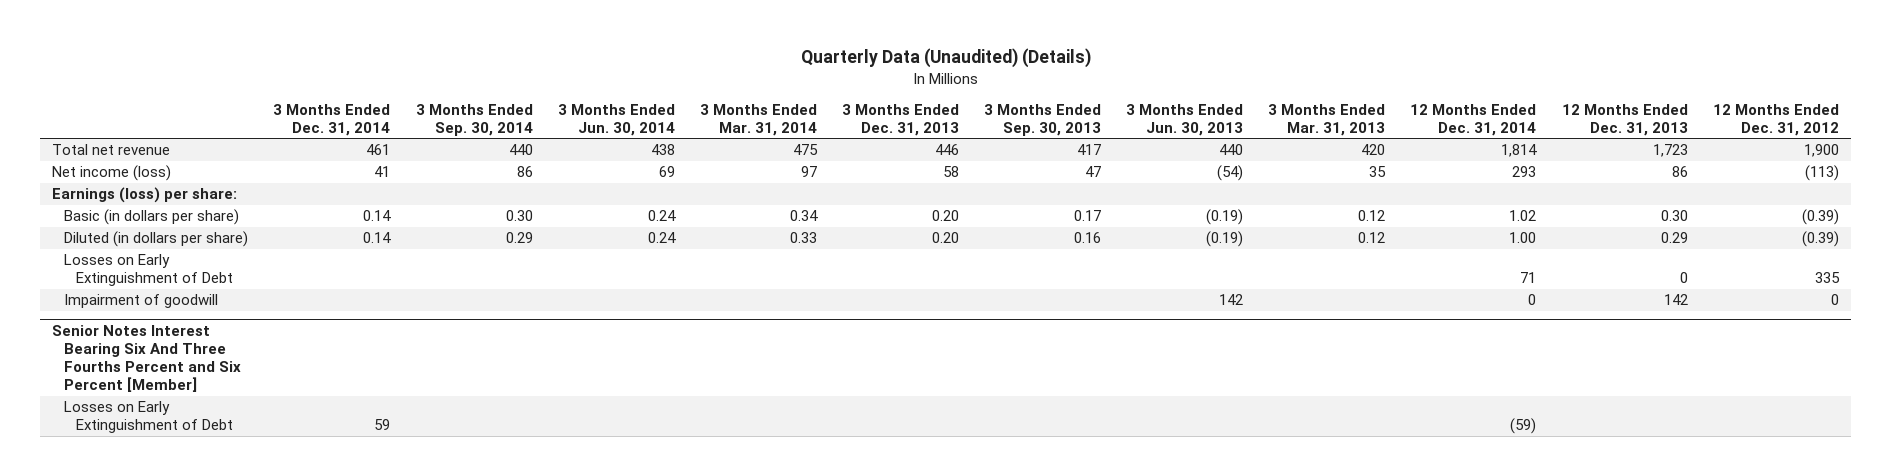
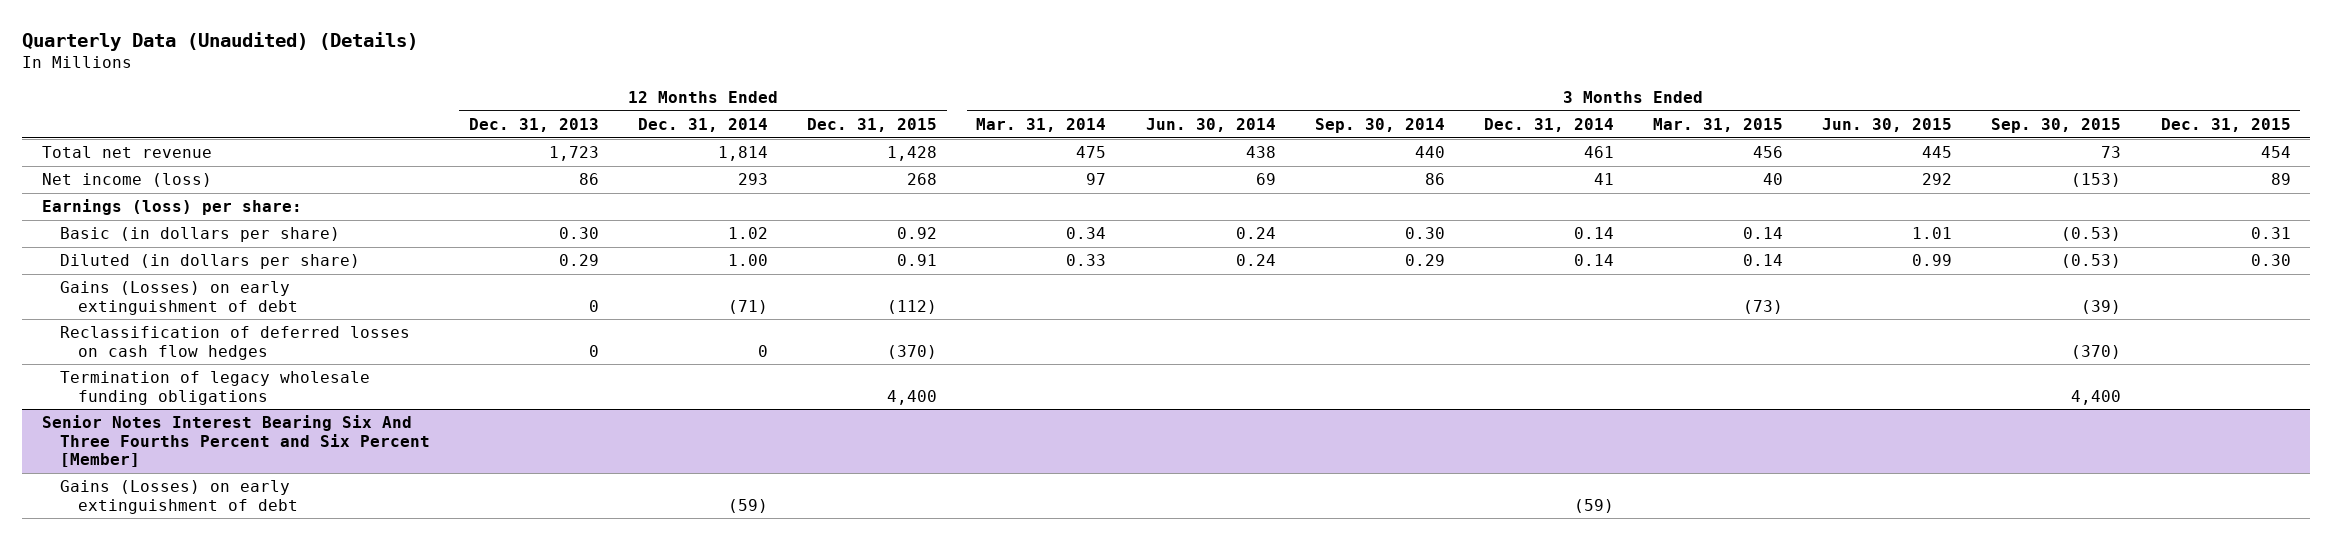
[841,103,959,136] 3 Months Ended Dec. 31, 2013 -> none
[984,103,1102,136] 3 Months Ended Sep. 30, 2013 -> none
[1126,103,1244,136] 3 Months Ended Jun. 30, 2013 -> none
[1268,103,1386,136] 3 Months Ended Mar. 31, 2013 -> none
[1712,103,1839,136] 12 Months Ended Dec. 31, 2012 -> none
none -> [807,118,938,133] Dec. 31, 2015
none -> [1653,118,1784,133] Mar. 31, 2015
none -> [1822,118,1953,133] Jun. 30, 2015
none -> [1991,118,2122,134] Sep. 30, 2015
none -> [2160,118,2291,133] Dec. 31, 2015
[64,294,219,309] Impairment of goodwill -> none
[64,254,233,287] Losses on Early Extinguishment of Debt -> [59,281,298,315] Gains (Losses) on early extinguishment of debt
[1520,272,1537,284] 71 -> [728,299,769,314] (71)
none -> [59,326,410,360] Reclassification of deferred losses on cash flow hedges
none -> [59,371,370,405] Termination of legacy wholesale funding obligations
[64,401,233,434] Losses on Early Extinguishment of Debt -> [59,480,298,514] Gains (Losses) on early extinguishment of debt
[374,419,391,431] 59 -> [1573,498,1614,513] (59)

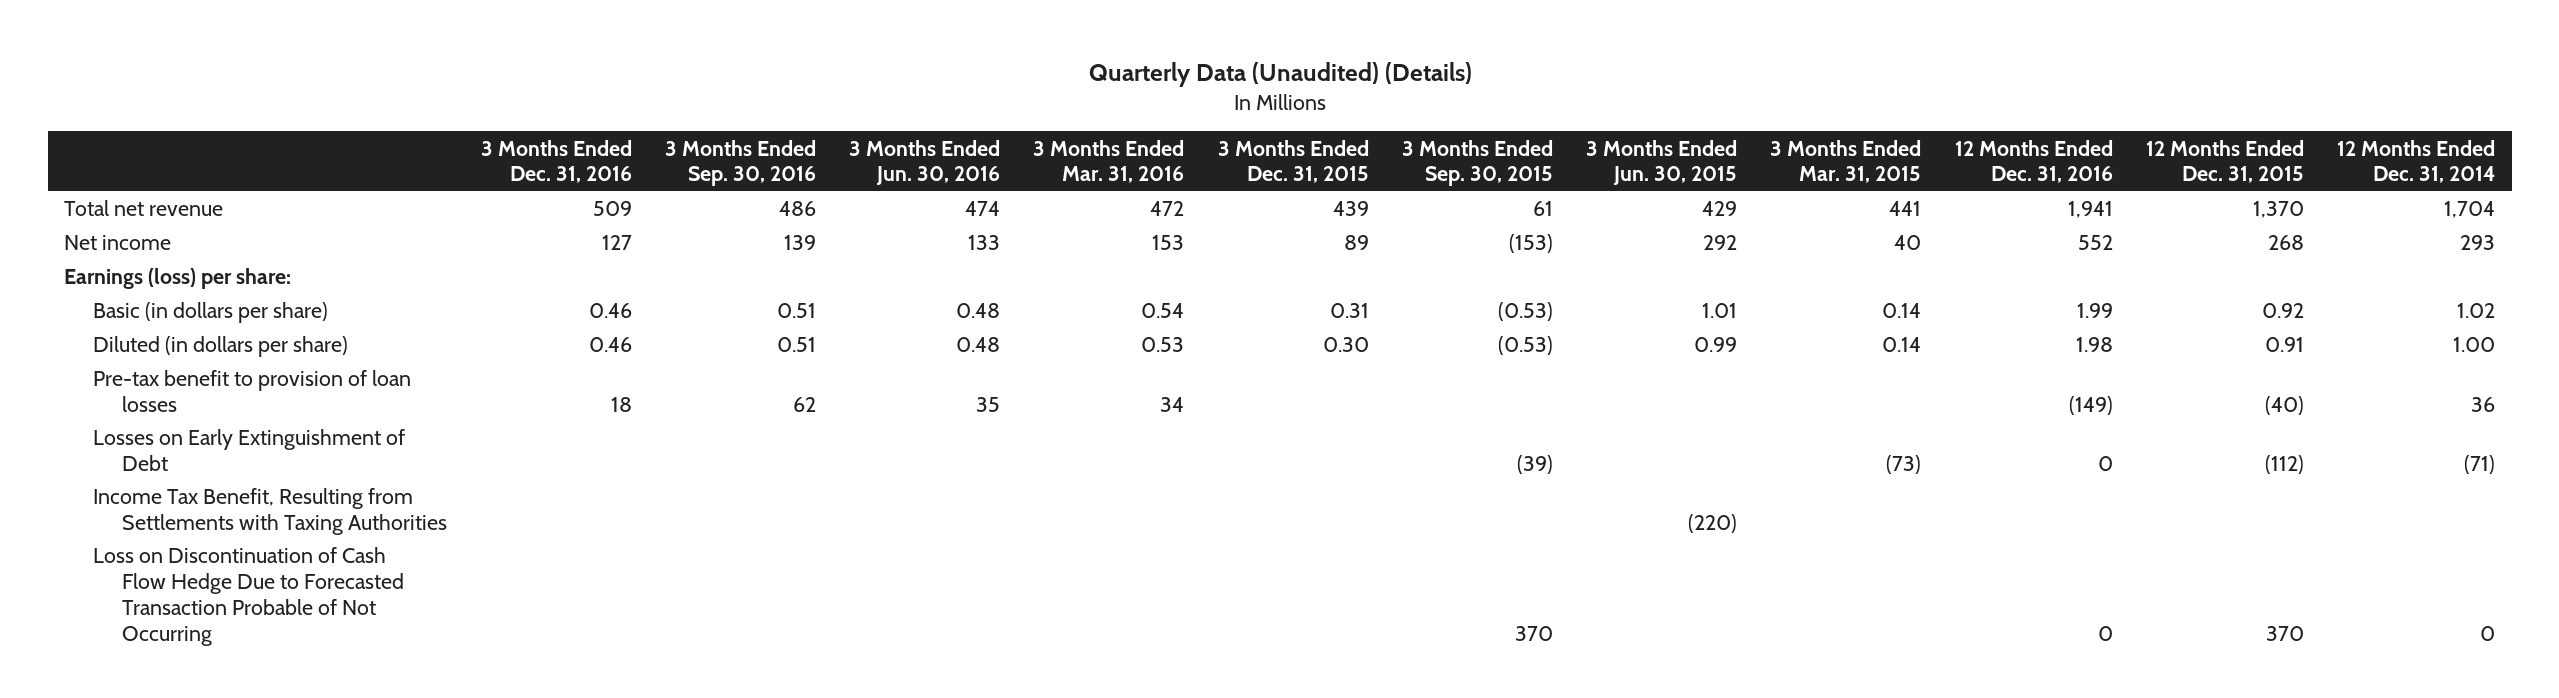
[468,118,599,133] Dec. 31, 2013 -> none
[976,118,1107,133] Mar. 31, 2014 -> none
[1145,118,1276,133] Jun. 30, 2014 -> none
[1314,118,1445,134] Sep. 30, 2014 -> none
[1483,118,1614,133] Dec. 31, 2014 -> none
none -> [480,139,632,184] 3 Months Ended Dec. 31, 2016
none -> [664,139,816,187] 3 Months Ended Sep. 30, 2016
none -> [849,139,1001,186] 3 Months Ended Jun. 30, 2016
none -> [1033,139,1185,184] 3 Months Ended Mar. 31, 2016
none -> [1954,139,2113,184] 12 Months Ended Dec. 31, 2016
[718,146,769,162] 1,814 -> [2444,201,2496,219] 1,704
[887,146,938,162] 1,428 -> [2252,201,2304,219] 1,370
[1753,146,1784,159] 456 -> [1889,201,1922,217] 441
[1922,146,1953,159] 445 -> [1702,201,1738,217] 429
[2101,146,2122,159] 73 -> [1532,201,1553,217] 61
[2260,146,2291,159] 454 -> [1332,201,1369,217] 439
[41,173,212,188] Net income (loss) -> [64,235,172,251] Net income
[59,371,370,405] Termination of legacy wholesale funding obligations -> none
[41,415,430,468] Senior Notes Interest Bearing Six And Three Fourths Percent and Six Percent [Member] -> none
[59,480,298,514] Gains (Losses) on early extinguishment of debt -> none
none -> [93,370,412,413] Pre-tax benefit to provision of loan losses
[59,281,298,315] Gains (Losses) on early extinguishment of debt -> [93,429,406,472] Losses on Early Extinguishment of Debt
none -> [93,488,448,536] Income Tax Benefit, Resulting from Settlements with Taxing Authorities
[59,326,410,360] Reclassification of deferred losses on cash flow hedges -> [93,547,405,646] Loss on Discontinuation of Cash Flow Hedge Due to Forecasted Transaction Probable of Not Occurring
[887,344,938,359] (370) -> [2265,625,2304,641] 370
[2071,344,2122,359] (370) -> [1514,625,1553,641] 370

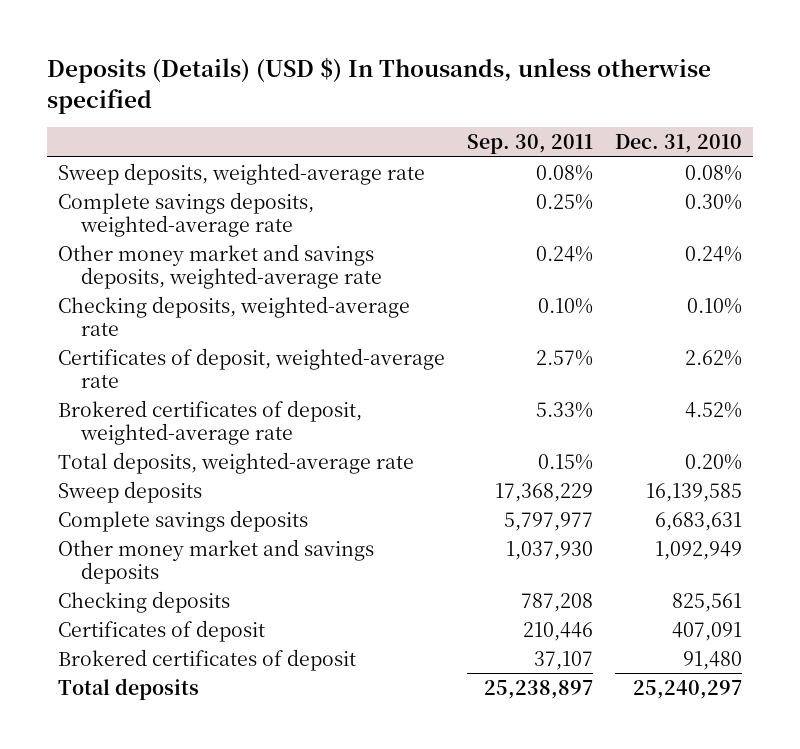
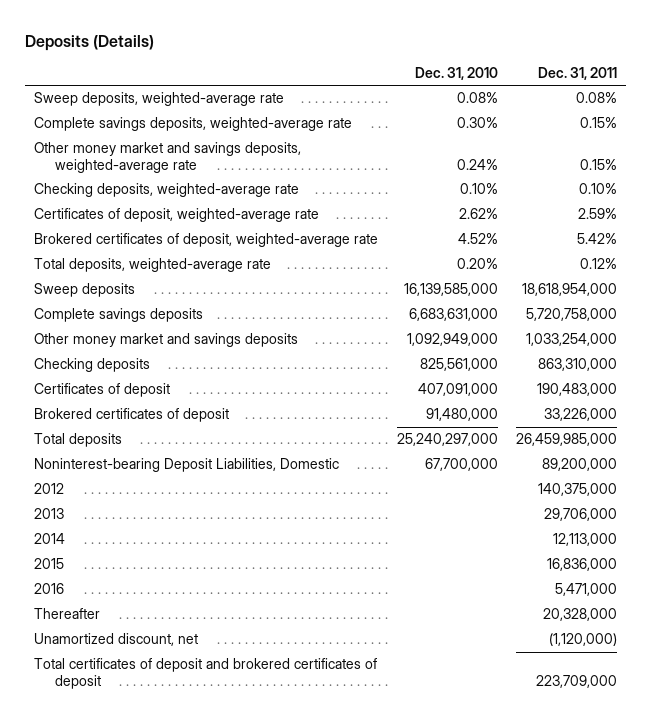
[47,57,712,114] Deposits (Details) (USD $) In Thousands, unless otherwise specified -> [25,34,155,51] Deposits (Details)
[467,134,594,155] Sep. 30, 2011 -> none
none -> [538,66,618,80] Dec. 31, 2011
[646,482,743,502] 16,139,585 -> [403,283,498,297] 16,139,585,000
[655,511,743,531] 6,683,631 -> [408,308,498,322] 6,683,631,000
[655,540,743,560] 1,092,949 -> [406,333,498,347] 1,092,949,000
[672,592,743,612] 825,561 -> [419,358,498,372] 825,561,000
[672,621,743,641] 407,091 -> [417,383,498,397] 407,091,000
[683,650,743,670] 91,480 -> [425,408,498,422] 91,480,000
[633,679,743,699] 25,240,297 -> [396,433,498,447] 25,240,297,000
none -> [34,458,340,473] Noninterest-bearing Deposit Liabilities, Domestic
none -> [34,483,65,495] 2012
none -> [34,508,65,520] 2013
none -> [34,533,66,545] 2014
none -> [34,558,65,570] 2015
none -> [34,583,65,595] 2016
none -> [34,608,101,620] Thereafter
none -> [34,633,199,647] Unamortized discount, net
none -> [34,658,378,689] Total certificates of deposit and brokered certificates of deposit

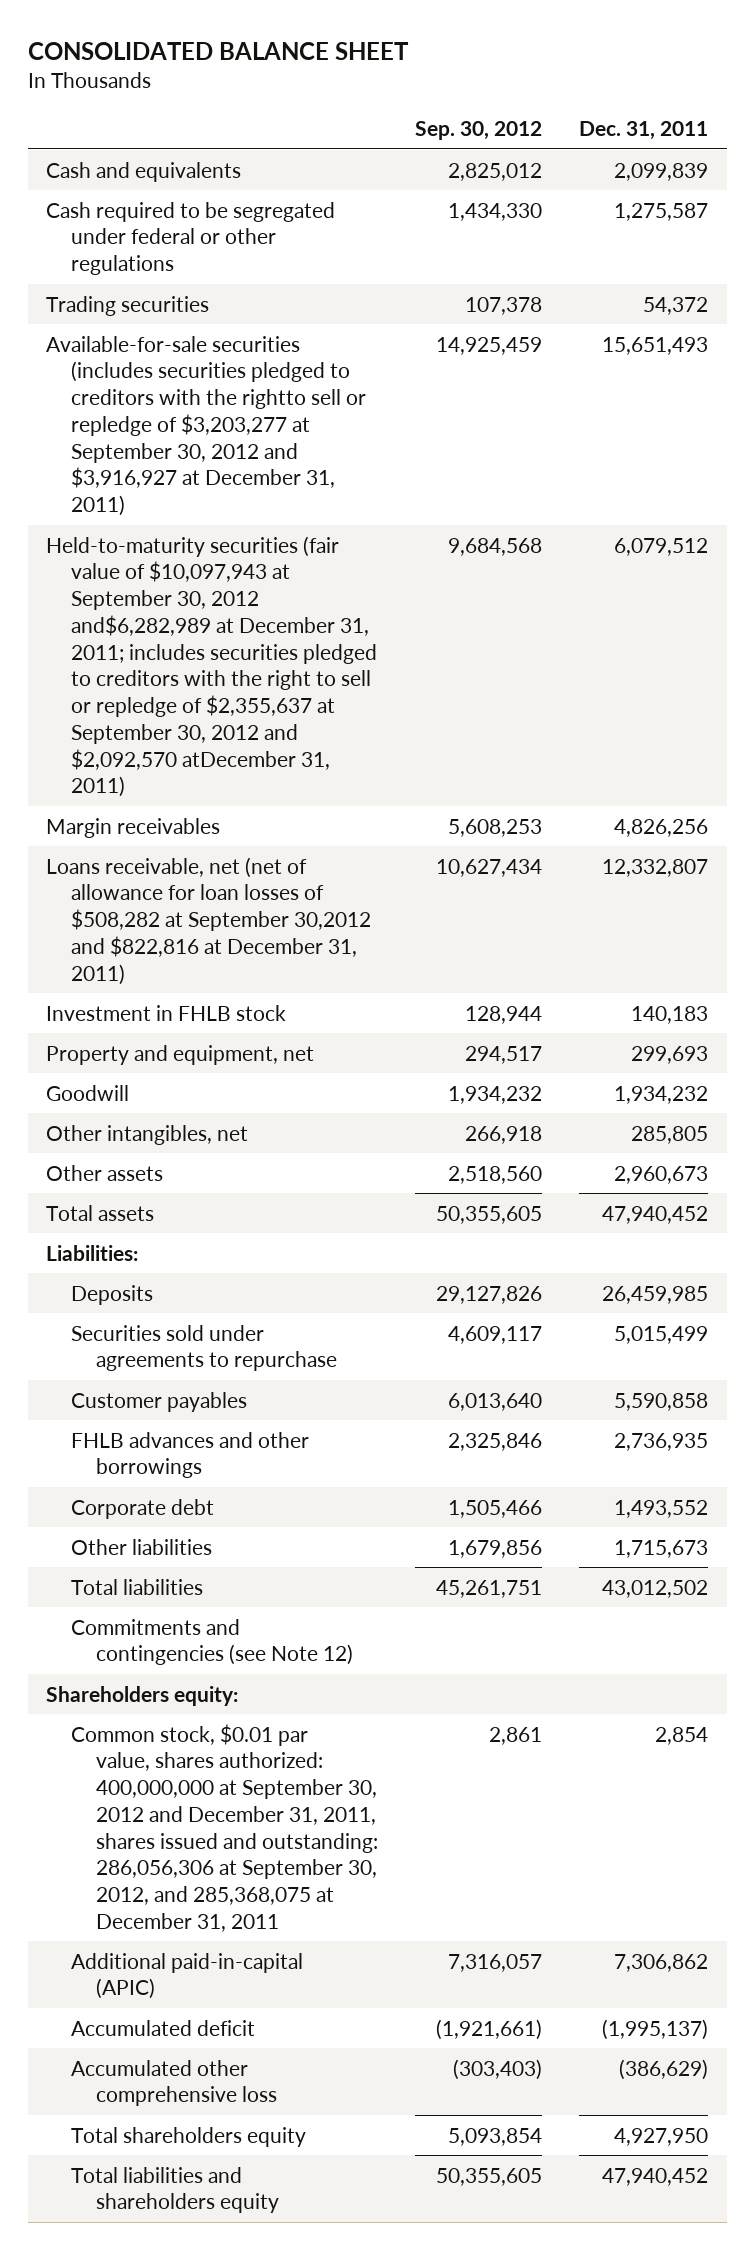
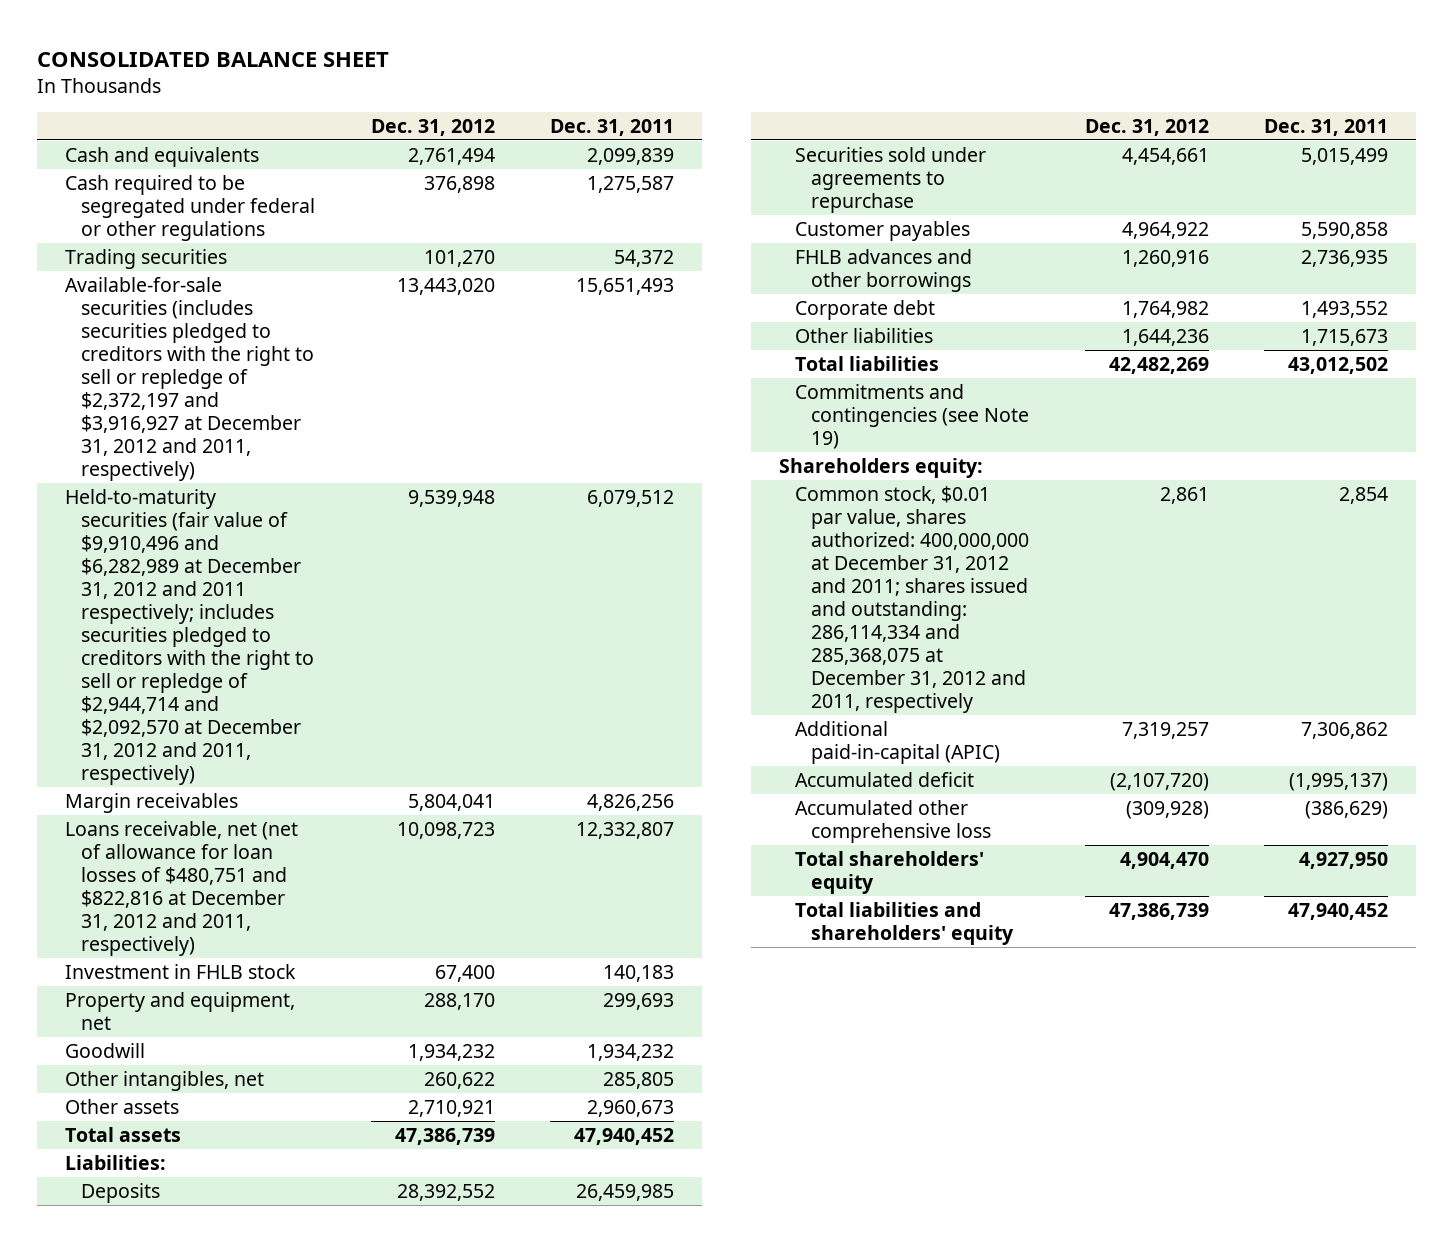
[415,121,543,141] Sep. 30, 2012 -> none
none -> [370,118,495,136] Dec. 31, 2012
[46,335,367,517] Available-for-sale securities (includes securities pledged to creditors with the rightto sell or repledge of $3,203,277 at September 30, 2012 and $3,916,927 at December 31, 2011) -> [64,276,314,481] Available-for-sale securities (includes securities pledged to creditors with the right to sell or repledge of $2,372,197 and $3,916,927 at December 31, 2012 and 2011, respectively)
[46,535,378,798] Held-to-maturity securities (fair value of $10,097,943 at September 30, 2012 and$6,282,989 at December 31, 2011; includes securities pledged to creditors with the right to sell or repledge of $2,355,637 at September 30, 2012 and $2,092,570 atDecember 31, 2011) -> [64,488,314,785] Held-to-maturity securities (fair value of $9,910,496 and $6,282,989 at December 31, 2012 and 2011 respectively; includes securities pledged to creditors with the right to sell or repledge of $2,944,714 and $2,092,570 at December 31, 2012 and 2011, respectively)
[46,856,372,985] Loans receivable, net (net of allowance for loan losses of $508,282 at September 30,2012 and $822,816 at December 31, 2011) -> [64,820,298,956] Loans receivable, net (net of allowance for loan losses of $480,751 and $822,816 at December 31, 2012 and 2011, respectively)
[71,1618,353,1666] Commitments and contingencies (see Note 12) -> [794,383,1029,449] Commitments and contingencies (see Note 19)
[71,1723,378,1932] Common stock, $0.01 par value, shares authorized: 400,000,000 at September 30, 2012 and December 31, 2011, shares issued and outstanding: 286,056,306 at September 30, 2012, and 285,368,075 at December 31, 2011 -> [794,485,1029,713] Common stock, $0.01 par value, shares authorized: 400,000,000 at December 31, 2012 and 2011; shares issued and outstanding: 286,114,334 and 285,368,075 at December 31, 2012 and 2011, respectively
[71,2126,307,2147] Total shareholders equity -> [794,850,984,894] Total shareholders' equity
[71,2166,279,2214] Total liabilities and shareholders equity -> [794,901,1014,945] Total liabilities and shareholders' equity

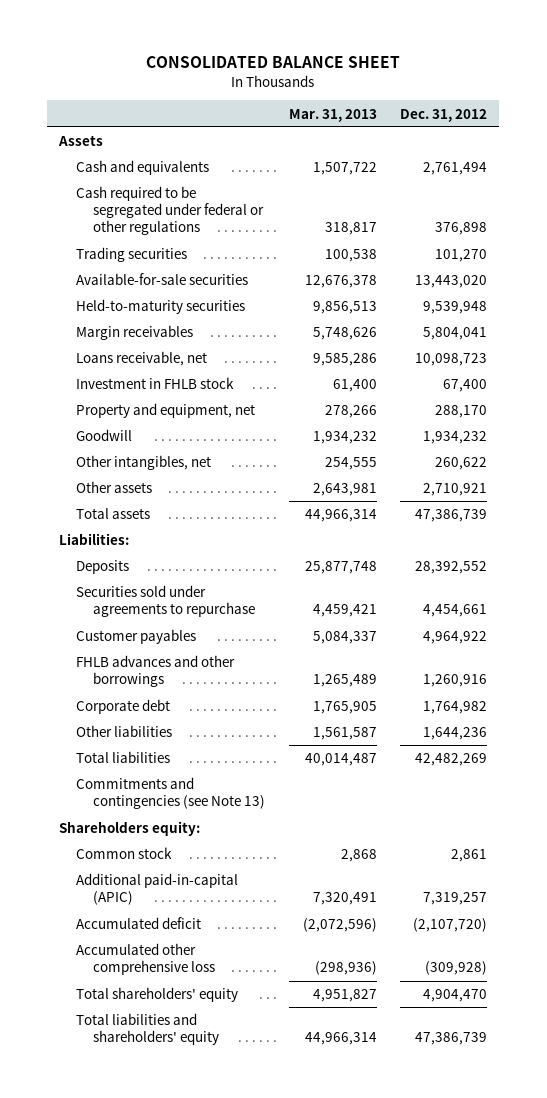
[550,118,675,136] Dec. 31, 2011 -> none
none -> [288,108,377,122] Mar. 31, 2013
none -> [58,135,104,147] Assets
[64,276,314,481] Available-for-sale securities (includes securities pledged to creditors with the right to sell or repledge of $2,372,197 and $3,916,927 at December 31, 2012 and 2011, respectively) -> [76,273,249,286] Available-for-sale securities
[64,488,314,785] Held-to-maturity securities (fair value of $9,910,496 and $6,282,989 at December 31, 2012 and 2011 respectively; includes securities pledged to creditors with the right to sell or repledge of $2,944,714 and $2,092,570 at December 31, 2012 and 2011, respectively) -> [76,299,246,315] Held-to-maturity securities
[64,820,298,956] Loans receivable, net (net of allowance for loan losses of $480,751 and $822,816 at December 31, 2012 and 2011, respectively) -> [76,351,208,367] Loans receivable, net
[794,383,1029,449] Commitments and contingencies (see Note 19) -> [76,777,265,810] Commitments and contingencies (see Note 13)
[794,485,1029,713] Common stock, $0.01 par value, shares authorized: 400,000,000 at December 31, 2012 and 2011; shares issued and outstanding: 286,114,334 and 285,368,075 at December 31, 2012 and 2011, respectively -> [76,847,173,860] Common stock

